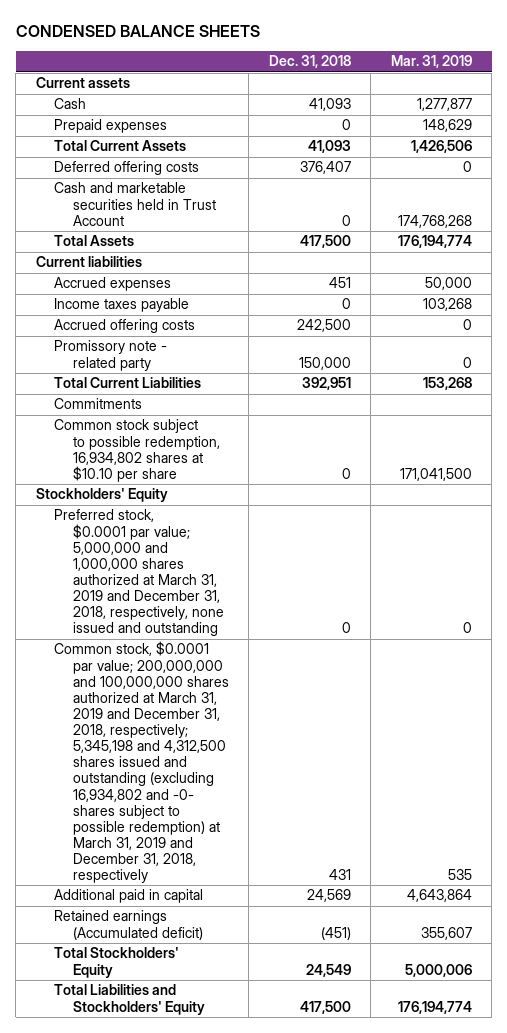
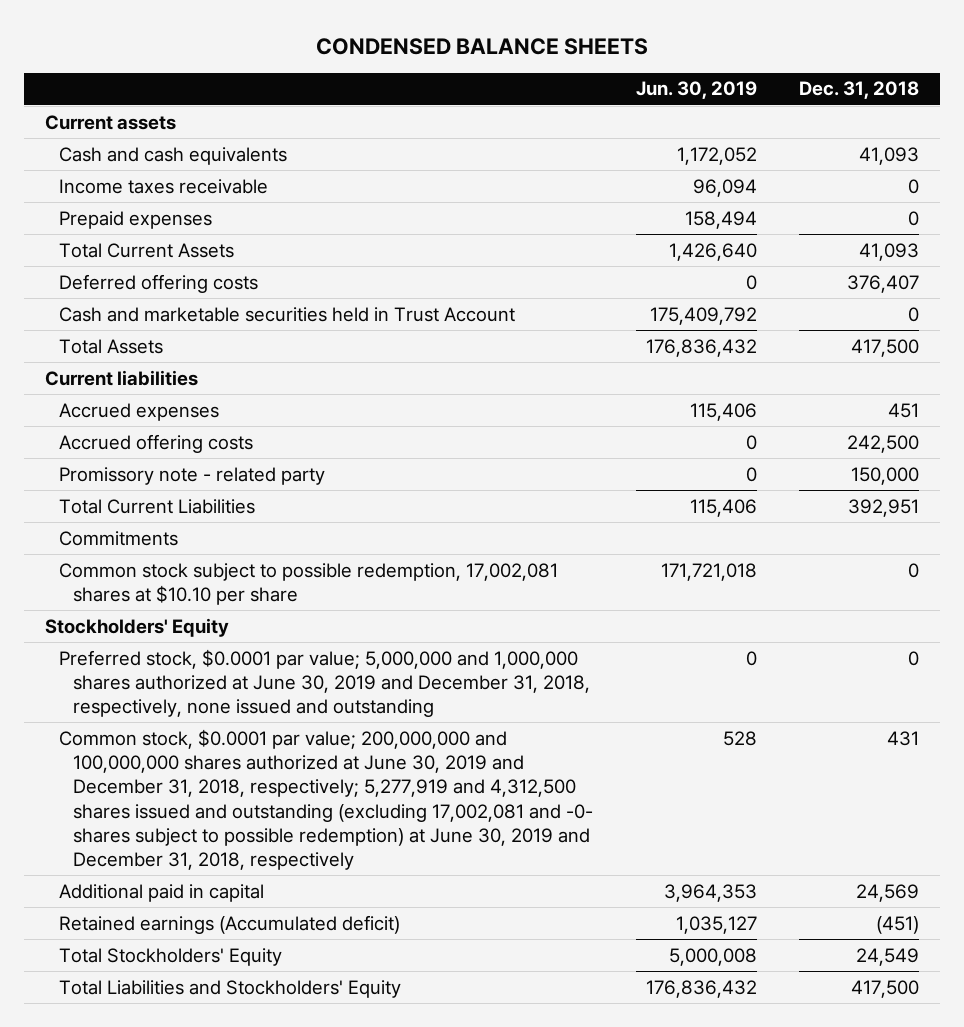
[390,55,472,69] Mar. 31, 2019 -> none
none -> [635,81,757,100] Jun. 30, 2019
[54,98,87,110] Cash -> [59,146,288,165] Cash and cash equivalents
none -> [59,178,269,194] Income taxes receivable
[54,298,190,313] Income taxes payable -> none
[54,419,220,482] Common stock subject to possible redemption, 16,934,802 shares at $10.10 per share -> [59,562,559,605] Common stock subject to possible redemption, 17,002,081 shares at $10.10 per share
[54,509,224,637] Preferred stock, $0.0001 par value; 5,000,000 and 1,000,000 shares authorized at March 31, 2019 and December 31, 2018, respectively, none issued and outstanding -> [59,648,591,718] Preferred stock, $0.0001 par value; 5,000,000 and 1,000,000 shares authorized at June 30, 2019 and December 31, 2018, respectively, none issued and outstanding
[54,641,229,884] Common stock, $0.0001 par value; 200,000,000 and 100,000,000 shares authorized at March 31, 2019 and December 31, 2018, respectively; 5,345,198 and 4,312,500 shares issued and outstanding (excluding 16,934,802 and -0- shares subject to possible redemption) at March 31, 2019 and December 31, 2018, respectively -> [59,728,594,871] Common stock, $0.0001 par value; 200,000,000 and 100,000,000 shares authorized at June 30, 2019 and December 31, 2018, respectively; 5,277,919 and 4,312,500 shares issued and outstanding (excluding 17,002,081 and -0- shares subject to possible redemption) at June 30, 2019 and December 31, 2018, respectively

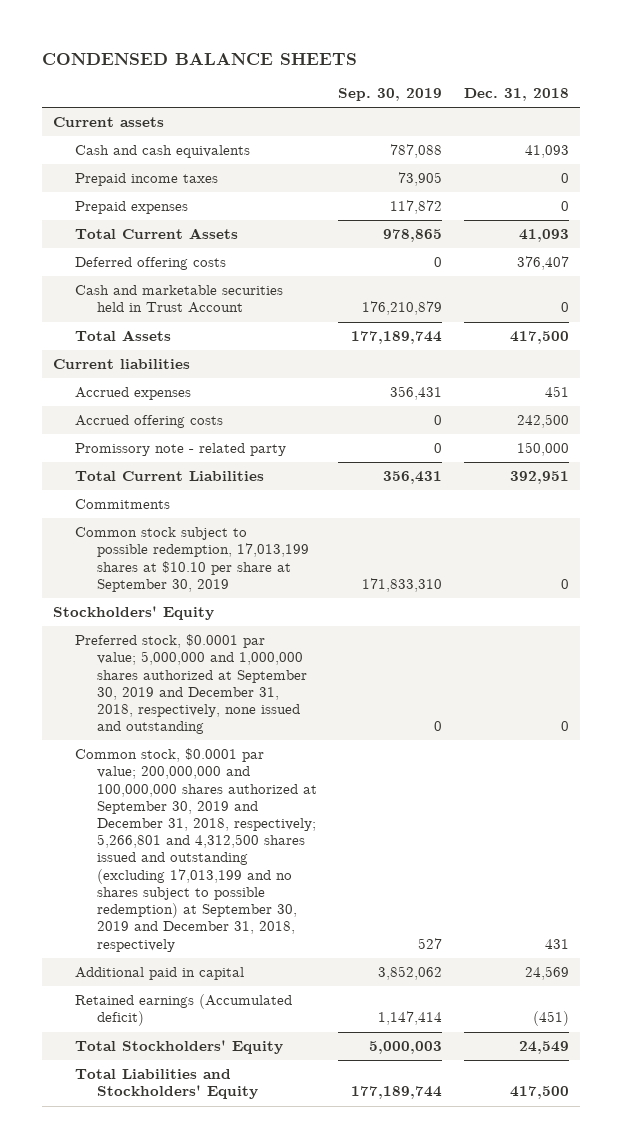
[635,81,757,100] Jun. 30, 2019 -> none
none -> [338,88,443,102] Sep. 30, 2019
[59,178,269,194] Income taxes receivable -> [74,173,218,187] Prepaid income taxes
[59,562,559,605] Common stock subject to possible redemption, 17,002,081 shares at $10.10 per share -> [74,527,309,592] Common stock subject to possible redemption, 17,013,199 shares at $10.10 per share at September 30, 2019
[59,648,591,718] Preferred stock, $0.0001 par value; 5,000,000 and 1,000,000 shares authorized at June 30, 2019 and December 31, 2018, respectively, none issued and outstanding -> [74,634,307,735] Preferred stock, $0.0001 par value; 5,000,000 and 1,000,000 shares authorized at September 30, 2019 and December 31, 2018, respectively, none issued and outstanding
[59,728,594,871] Common stock, $0.0001 par value; 200,000,000 and 100,000,000 shares authorized at June 30, 2019 and December 31, 2018, respectively; 5,277,919 and 4,312,500 shares issued and outstanding (excluding 17,002,081 and -0- shares subject to possible redemption) at June 30, 2019 and December 31, 2018, respectively -> [74,748,317,952] Common stock, $0.0001 par value; 200,000,000 and 100,000,000 shares authorized at September 30, 2019 and December 31, 2018, respectively; 5,266,801 and 4,312,500 shares issued and outstanding (excluding 17,013,199 and no shares subject to possible redemption) at September 30, 2019 and December 31, 2018, respectively

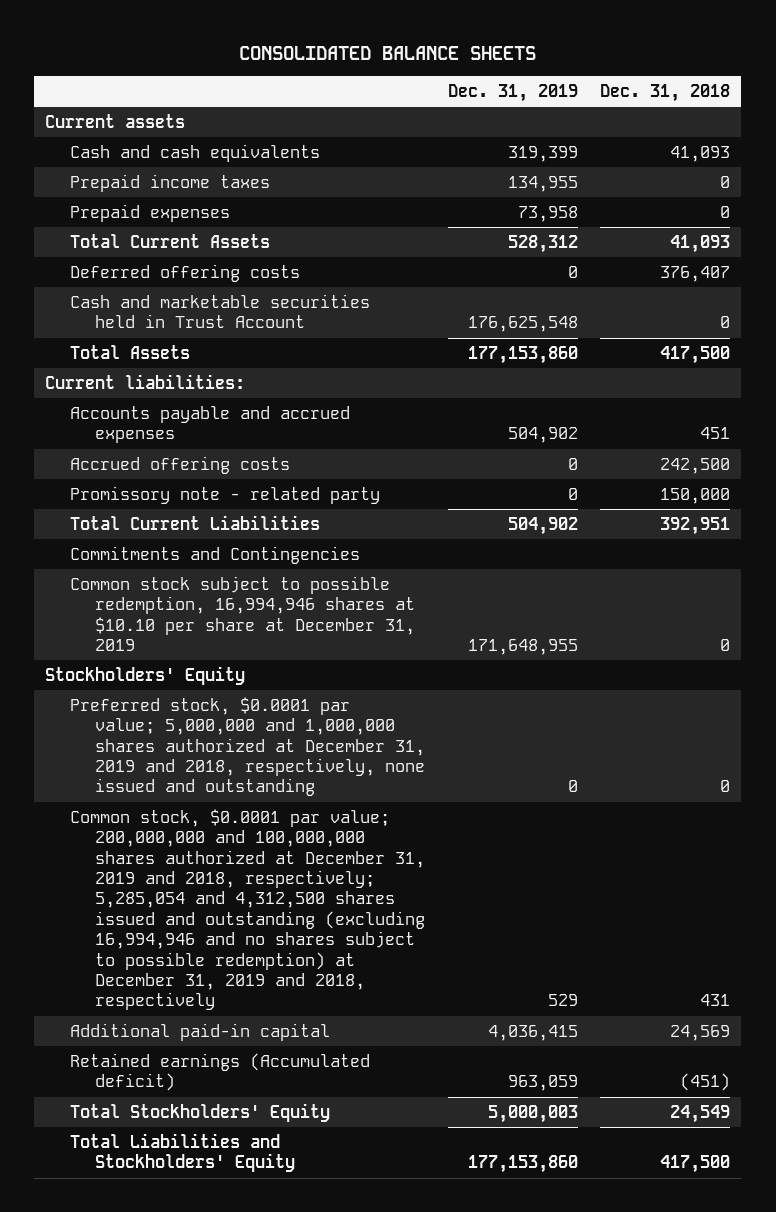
[42,52,358,65] CONDENSED BALANCE SHEETS -> [238,45,536,60] CONSOLIDATED BALANCE SHEETS
[338,88,443,102] Sep. 30, 2019 -> none
none -> [447,83,578,102] Dec. 31, 2019
[53,359,191,370] Current liabilities -> [45,373,246,389] Current liabilities:
[74,387,191,401] Accrued expenses -> [70,405,351,444] Accounts payable and accrued expenses
[74,499,170,510] Commitments -> [70,545,361,564] Commitments and Contingencies
[74,527,309,592] Common stock subject to possible redemption, 17,013,199 shares at $10.10 per share at September 30, 2019 -> [70,575,416,652] Common stock subject to possible redemption, 16,994,946 shares at $10.10 per share at December 31, 2019
[74,634,307,735] Preferred stock, $0.0001 par value; 5,000,000 and 1,000,000 shares authorized at September 30, 2019 and December 31, 2018, respectively, none issued and outstanding -> [70,696,426,797] Preferred stock, $0.0001 par value; 5,000,000 and 1,000,000 shares authorized at December 31, 2019 and 2018, respectively, none issued and outstanding
[74,748,317,952] Common stock, $0.0001 par value; 200,000,000 and 100,000,000 shares authorized at September 30, 2019 and December 31, 2018, respectively; 5,266,801 and 4,312,500 shares issued and outstanding (excluding 17,013,199 and no shares subject to possible redemption) at September 30, 2019 and December 31, 2018, respectively -> [70,808,426,1011] Common stock, $0.0001 par value; 200,000,000 and 100,000,000 shares authorized at December 31, 2019 and 2018, respectively; 5,285,054 and 4,312,500 shares issued and outstanding (excluding 16,994,946 and no shares subject to possible redemption) at December 31, 2019 and 2018, respectively
[74,967,244,981] Additional paid in capital -> [70,1022,331,1041] Additional paid-in capital

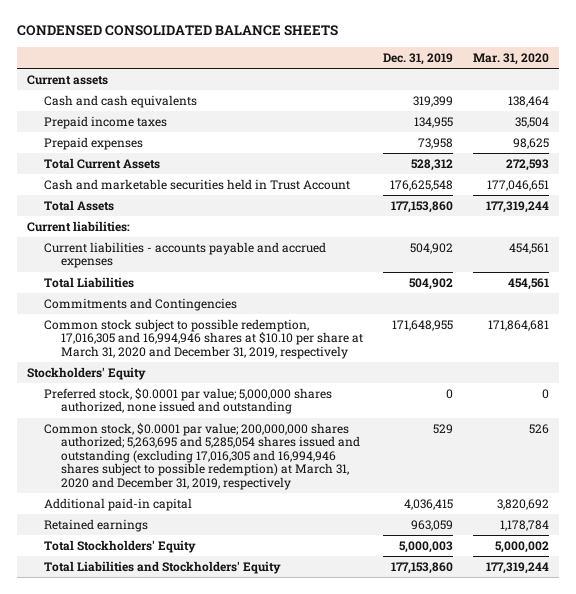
[238,45,536,60] CONSOLIDATED BALANCE SHEETS -> [16,25,338,37] CONDENSED CONSOLIDATED BALANCE SHEETS
[600,83,731,102] Dec. 31, 2018 -> none
none -> [472,52,549,65] Mar. 31, 2020
[70,263,301,282] Deferred offering costs -> none
[70,455,291,474] Accrued offering costs -> none
[70,485,381,504] Promissory note - related party -> none
[70,405,351,444] Accounts payable and accrued expenses -> [44,241,327,269] Current liabilities - accounts payable and accrued expenses
[70,514,321,530] Total Current Liabilities -> [44,276,135,288] Total Liabilities
[70,575,416,652] Common stock subject to possible redemption, 16,994,946 shares at $10.10 per share at December 31, 2019 -> [44,318,364,359] Common stock subject to possible redemption, 17,016,305 and 16,994,946 shares at $10.10 per share at March 31, 2020 and December 31, 2019, respectively
[70,696,426,797] Preferred stock, $0.0001 par value; 5,000,000 and 1,000,000 shares authorized at December 31, 2019 and 2018, respectively, none issued and outstanding -> [44,387,333,415] Preferred stock, $0.0001 par value; 5,000,000 shares authorized, none issued and outstanding
[70,808,426,1011] Common stock, $0.0001 par value; 200,000,000 and 100,000,000 shares authorized at December 31, 2019 and 2018, respectively; 5,285,054 and 4,312,500 shares issued and outstanding (excluding 16,994,946 and no shares subject to possible redemption) at December 31, 2019 and 2018, respectively -> [44,422,361,490] Common stock, $0.0001 par value; 200,000,000 shares authorized; 5,263,695 and 5,285,054 shares issued and outstanding (excluding 17,016,305 and 16,994,946 shares subject to possible redemption) at March 31, 2020 and December 31, 2019, respectively
[70,1052,371,1092] Retained earnings (Accumulated deficit) -> [44,518,149,532] Retained earnings

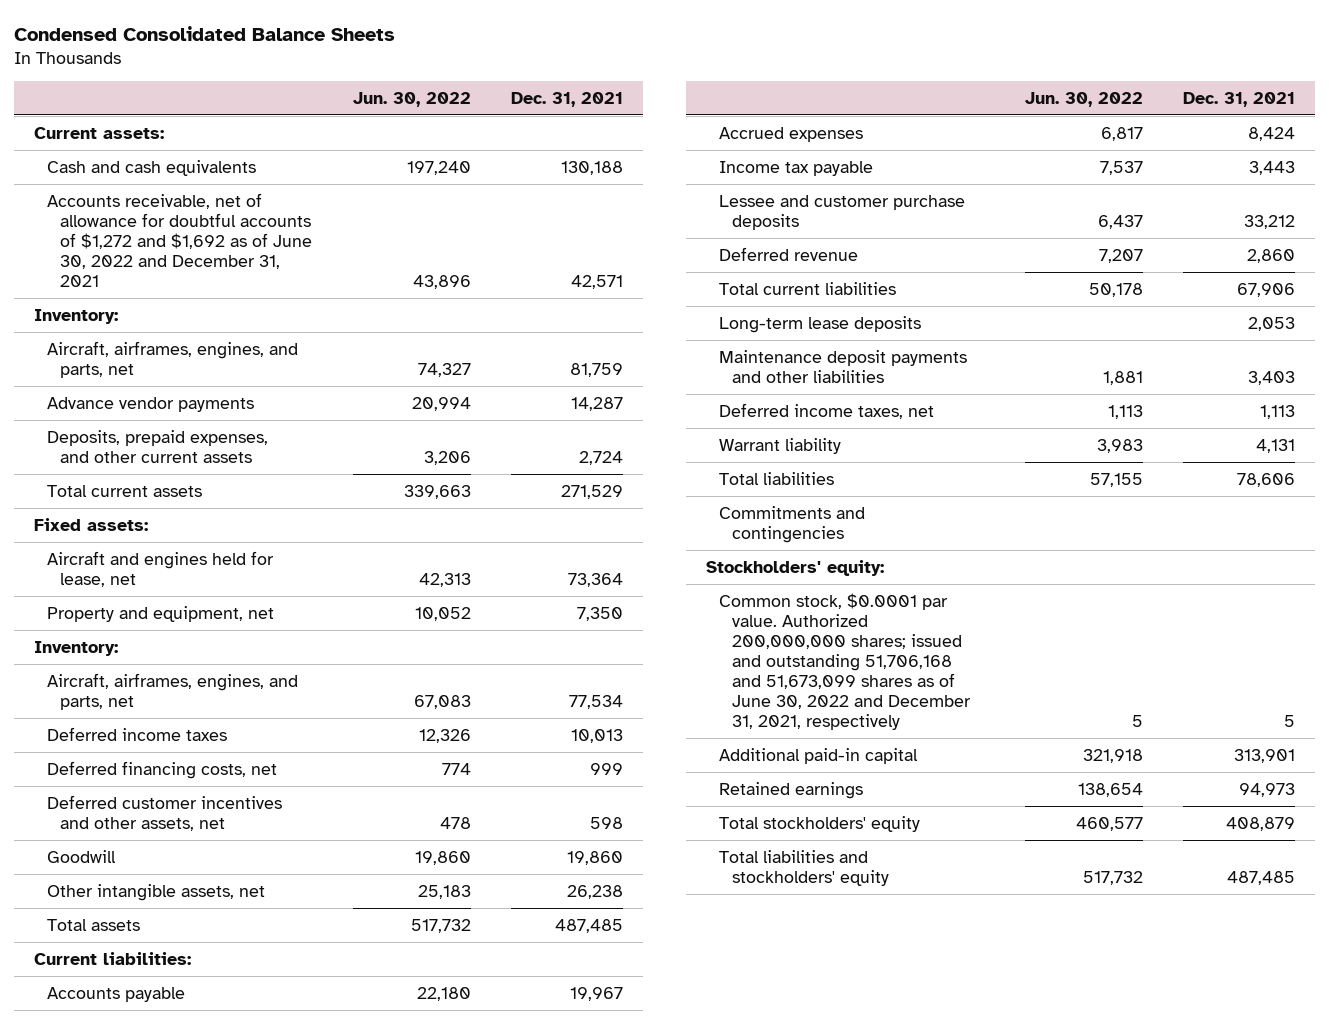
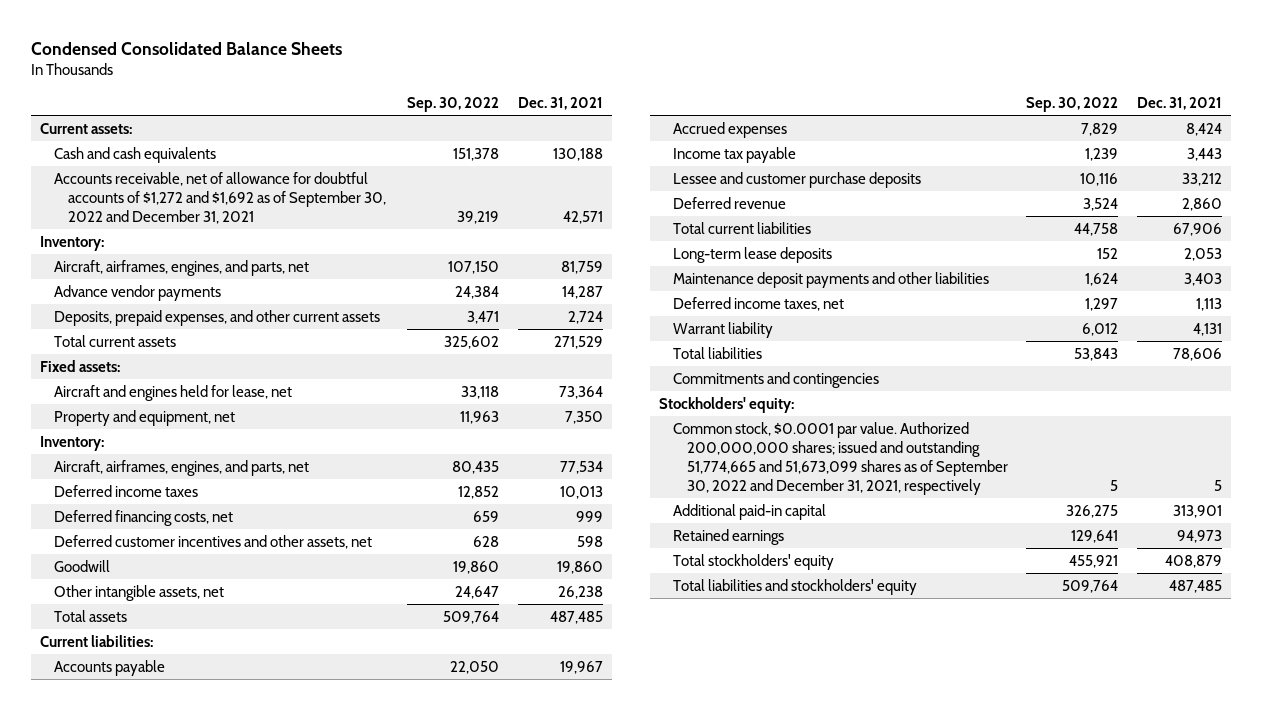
[352,91,471,107] Jun. 30, 2022 -> none
none -> [407,96,500,112] Sep. 30, 2022
[47,192,313,288] Accounts receivable, net of allowance for doubtful accounts of $1,272 and $1,692 as of June 30, 2022 and December 31, 2021 -> [54,171,386,225] Accounts receivable, net of allowance for doubtful accounts of $1,272 and $1,692 as of September 30, 2022 and December 31, 2021
[719,592,972,731] Common stock, $0.0001 par value. Authorized 200,000,000 shares; issued and outstanding 51,706,168 and 51,673,099 shares as of June 30, 2022 and December 31, 2021, respectively -> [673,421,1008,496] Common stock, $0.0001 par value. Authorized 200,000,000 shares; issued and outstanding 51,774,665 and 51,673,099 shares as of September 30, 2022 and December 31, 2021, respectively

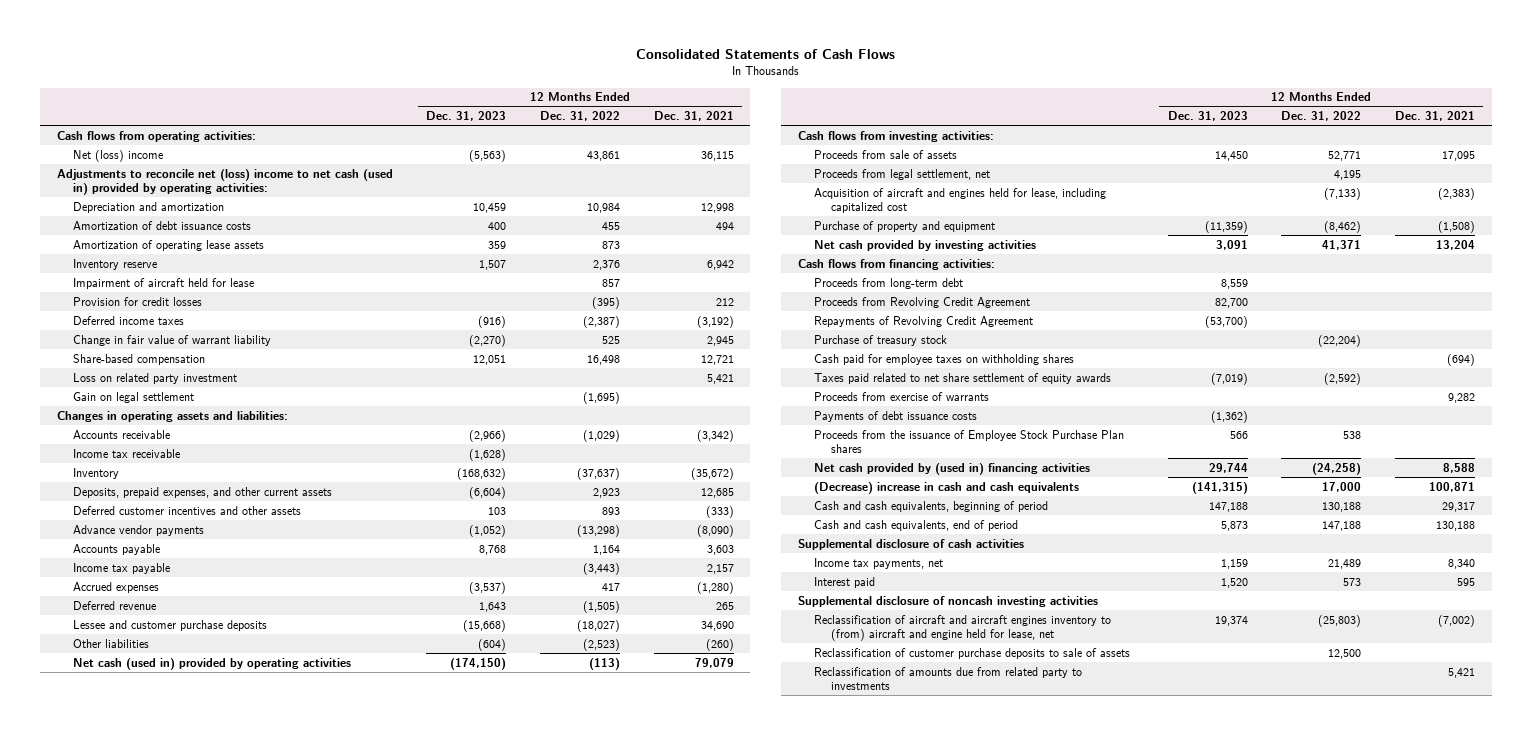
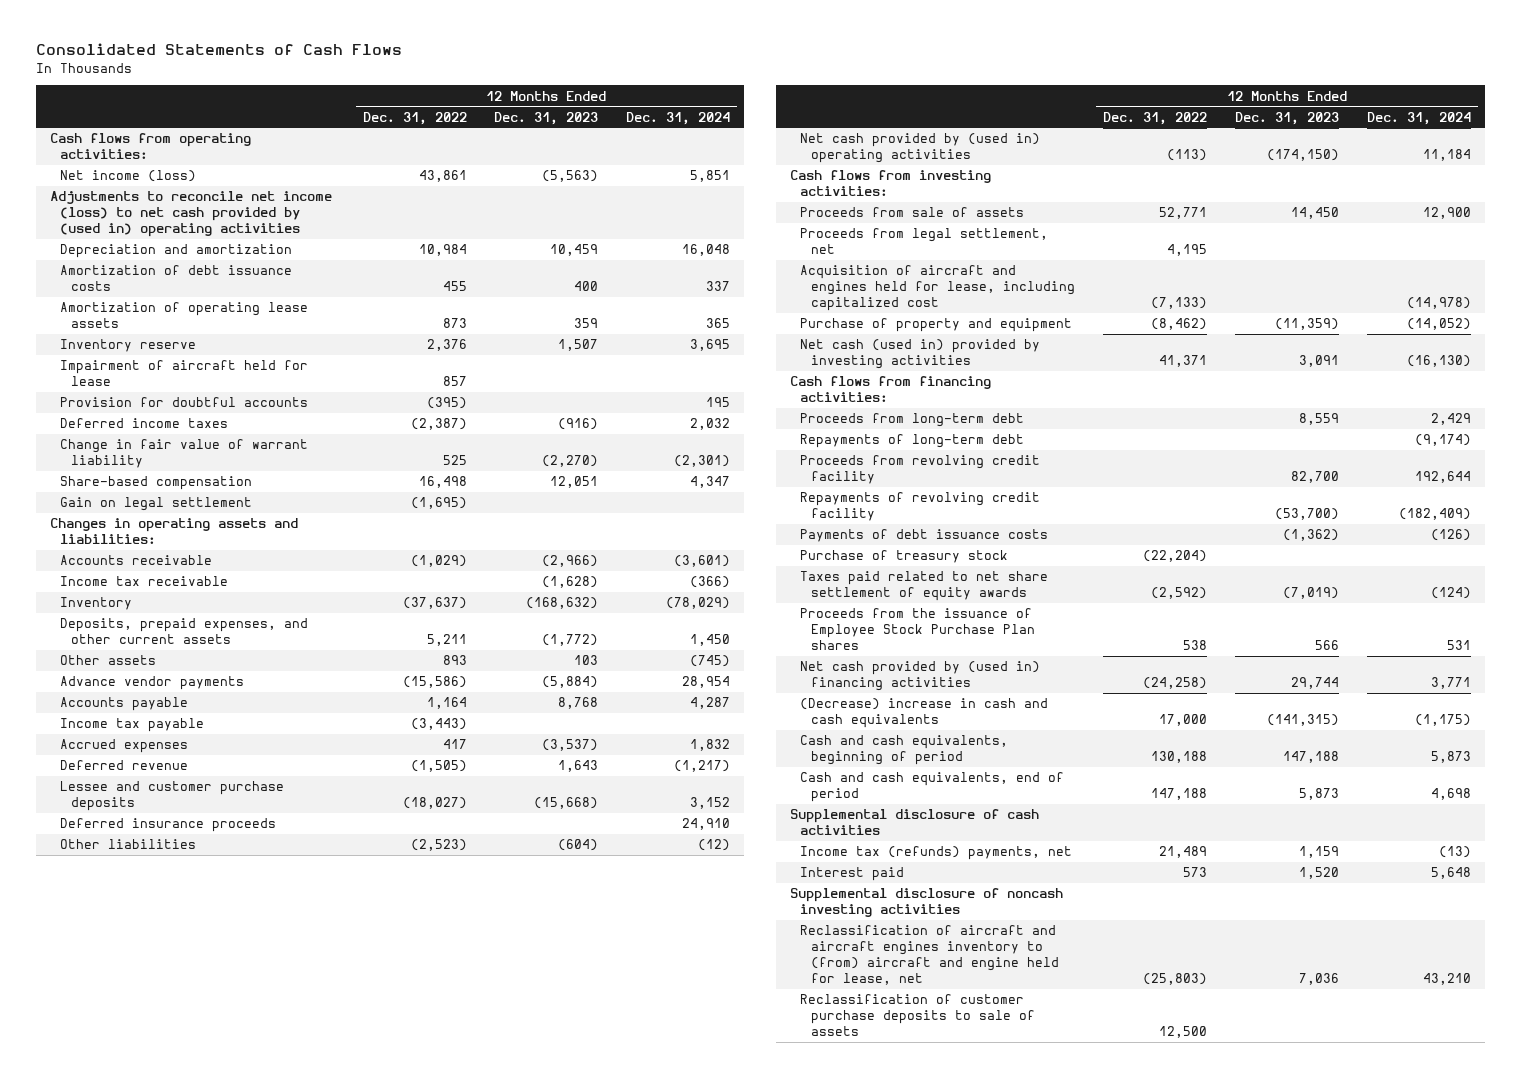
[653,111,734,122] Dec. 31, 2021 -> none
none -> [626,111,731,125] Dec. 31, 2024
[73,149,164,162] Net (loss) income -> [60,170,197,183] Net income (loss)
[56,168,393,196] Adjustments to reconcile net (loss) income to net cash (used in) provided by operating activities: -> [49,191,332,238] Adjustments to reconcile net income (loss) to net cash provided by (used in) operating activities
[73,296,203,306] Provision for credit losses -> [60,397,309,408] Provision for doubtful accounts
[73,372,238,384] Loss on related party investment -> none
[469,486,507,499] (6,604) -> [542,634,599,647] (1,772)
[593,487,621,498] 2,923 -> [426,634,467,647] 5,211
[73,505,302,515] Deferred customer incentives and other assets -> [60,655,157,666] Other assets
[469,524,507,537] (1,052) -> [542,676,599,689] (5,884)
[577,524,621,537] (13,298) -> [402,676,467,689] (15,586)
none -> [60,818,277,833] Deferred insurance proceeds
[73,657,352,670] Net cash (used in) provided by operating activities -> [800,133,1041,164] Net cash provided by (used in) operating activities
[814,239,1037,251] Net cash provided by investing activities -> [800,339,1041,370] Net cash (used in) provided by investing activities
none -> [800,434,1025,449] Repayments of long-term debt
[814,296,1031,308] Proceeds from Revolving Credit Agreement -> [800,455,1041,485] Proceeds from revolving credit facility
[814,315,1034,327] Repayments of Revolving Credit Agreement -> [800,492,1041,522] Repayments of revolving credit facility
[814,410,978,422] Payments of debt issuance costs -> [800,529,1049,543] Payments of debt issuance costs
[814,353,1075,365] Cash paid for employee taxes on withholding shares -> none
[814,391,990,401] Proceeds from exercise of warrants -> none
[814,557,944,569] Income tax payments, net -> [800,846,1073,861] Income tax (refunds) payments, net
[1214,615,1248,626] 19,374 -> [1298,973,1339,986] 7,036
[814,666,1083,691] Reclassification of amounts due from related party to investments -> none

